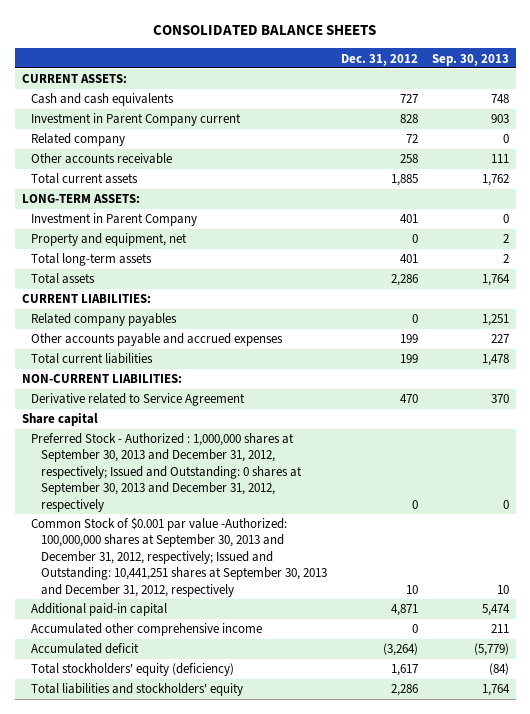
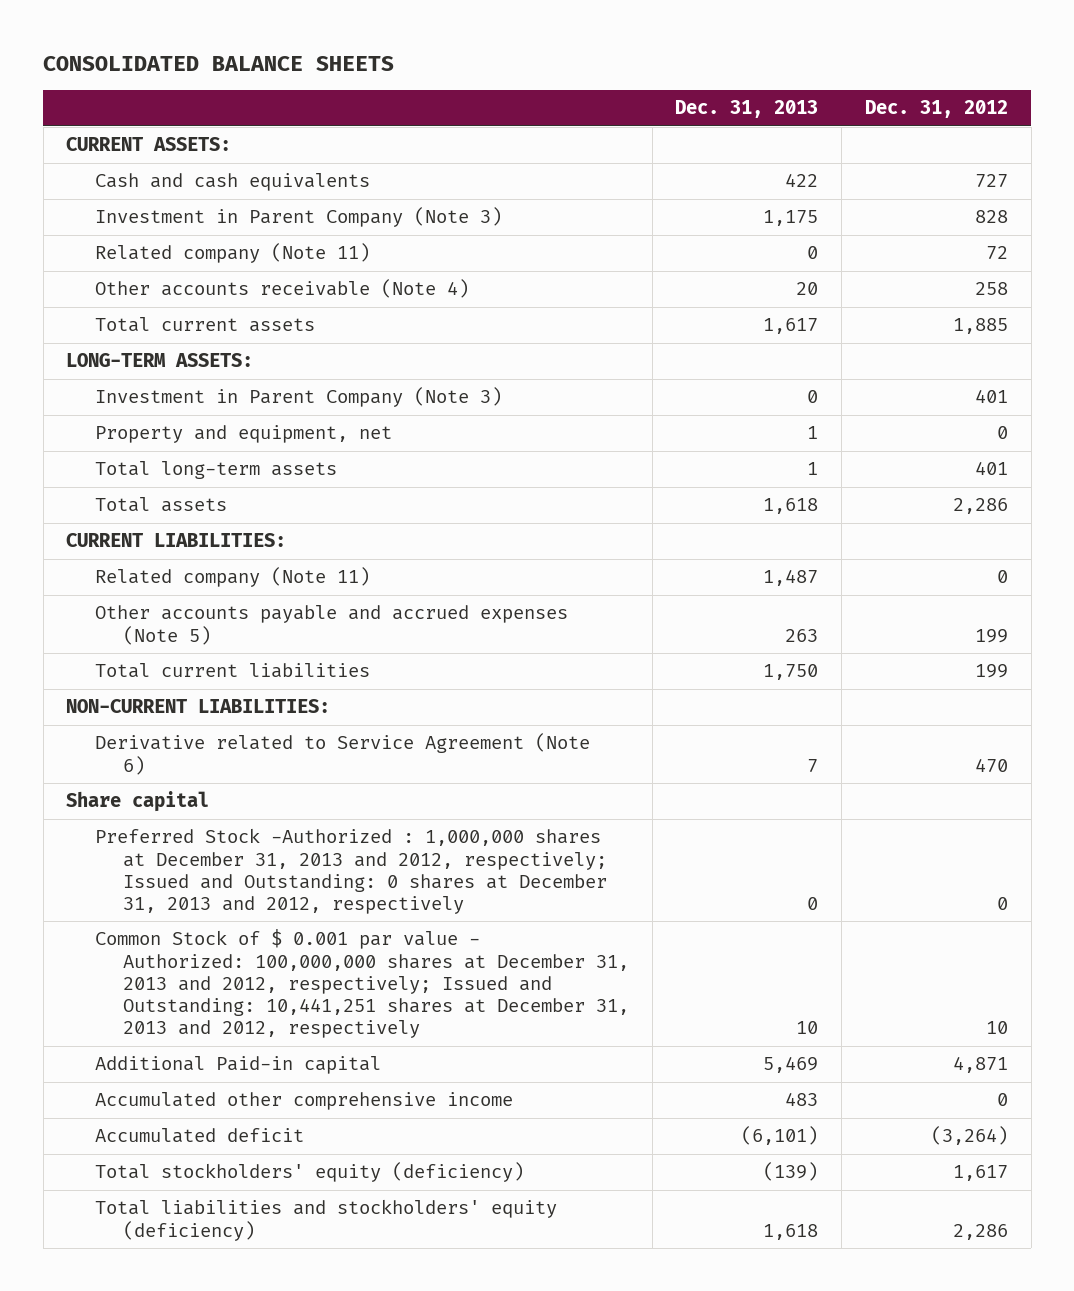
[431,53,509,66] Sep. 30, 2013 -> none
none -> [675,100,819,119] Dec. 31, 2013
[31,113,242,127] Investment in Parent Company current -> [94,207,502,228] Investment in Parent Company (Note 3)
[31,133,126,147] Related company -> [94,243,370,264] Related company (Note 11)
[31,153,173,165] Other accounts receivable -> [94,279,469,299] Other accounts receivable (Note 4)
[31,213,198,227] Investment in Parent Company -> [94,387,502,408] Investment in Parent Company (Note 3)
[31,313,178,327] Related company payables -> none
none -> [94,567,370,588] Related company (Note 11)
[31,333,284,347] Other accounts payable and accrued expenses -> [94,605,568,645] Other accounts payable and accrued expenses (Note 5)
[31,393,246,407] Derivative related to Service Agreement -> [94,733,590,775] Derivative related to Service Agreement (Note 6)
[31,433,303,512] Preferred Stock - Authorized : 1,000,000 shares at September 30, 2013 and December 31, 2012, respectively; Issued and Outstanding: 0 shares at September 30, 2013 and December 31, 2012, respectively -> [94,828,607,914] Preferred Stock -Authorized : 1,000,000 shares at December 31, 2013 and 2012, respectively; Issued and Outstanding: 0 shares at December 31, 2013 and 2012, respectively
[31,517,328,597] Common Stock of $0.001 par value -Authorized: 100,000,000 shares at September 30, 2013 and December 31, 2012, respectively; Issued and Outstanding: 10,441,251 shares at September 30, 2013 and December 31, 2012, respectively -> [94,929,629,1038] Common Stock of $ 0.001 par value - Authorized: 100,000,000 shares at December 31, 2013 and 2012, respectively; Issued and Outstanding: 10,441,251 shares at December 31, 2013 and 2012, respectively
[31,603,168,617] Additional paid-in capital -> [94,1056,381,1075] Additional Paid-in capital
[31,683,244,697] Total liabilities and stockholders' equity -> [94,1199,557,1241] Total liabilities and stockholders' equity (deficiency)

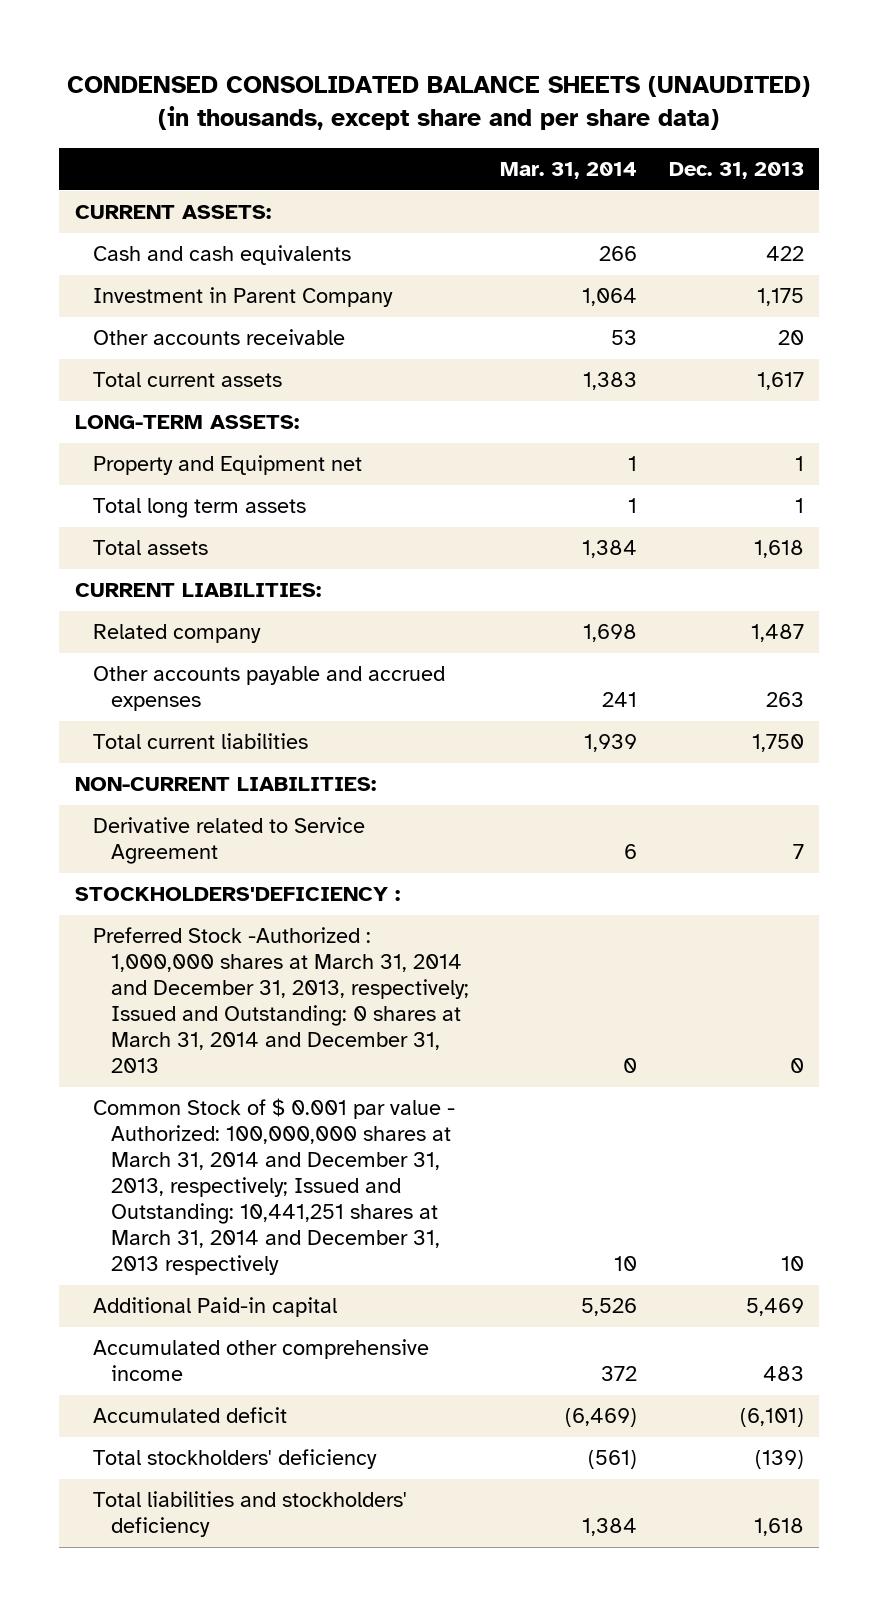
[43,56,395,72] CONSOLIDATED BALANCE SHEETS -> [67,75,811,131] CONDENSED CONSOLIDATED BALANCE SHEETS (UNAUDITED) (in thousands, except share and per share data)
[865,100,1009,119] Dec. 31, 2012 -> none
none -> [500,162,638,180] Mar. 31, 2014
[94,243,370,264] Related company (Note 11) -> none
[94,207,502,228] Investment in Parent Company (Note 3) -> [92,287,393,308] Investment in Parent Company
[94,279,469,299] Other accounts receivable (Note 4) -> [92,329,345,346] Other accounts receivable
[94,387,502,408] Investment in Parent Company (Note 3) -> none
[94,425,392,444] Property and equipment, net -> [92,455,362,476] Property and Equipment net
[94,461,337,480] Total long-term assets -> [92,498,306,519] Total long term assets
[94,567,370,588] Related company (Note 11) -> [92,624,261,644] Related company
[94,605,568,645] Other accounts payable and accrued expenses (Note 5) -> [92,666,445,712] Other accounts payable and accrued expenses
[94,733,590,775] Derivative related to Service Agreement (Note 6) -> [92,817,365,865] Derivative related to Service Agreement
[66,791,210,813] Share capital -> [74,887,400,902] STOCKHOLDERS'DEFICIENCY :
[94,828,607,914] Preferred Stock -Authorized : 1,000,000 shares at December 31, 2013 and 2012, respectively; Issued and Outstanding: 0 shares at December 31, 2013 and 2012, respectively -> [92,927,470,1074] Preferred Stock -Authorized : 1,000,000 shares at March 31, 2014 and December 31, 2013, respectively; Issued and Outstanding: 0 shares at March 31, 2014 and December 31, 2013
[94,929,629,1038] Common Stock of $ 0.001 par value - Authorized: 100,000,000 shares at December 31, 2013 and 2012, respectively; Issued and Outstanding: 10,441,251 shares at December 31, 2013 and 2012, respectively -> [92,1098,455,1276] Common Stock of $ 0.001 par value - Authorized: 100,000,000 shares at March 31, 2014 and December 31, 2013, respectively; Issued and Outstanding: 10,441,251 shares at March 31, 2014 and December 31, 2013 respectively
[94,1162,524,1183] Total stockholders' equity (deficiency) -> [92,1449,377,1470] Total stockholders' deficiency
[94,1199,557,1241] Total liabilities and stockholders' equity (deficiency) -> [92,1491,407,1538] Total liabilities and stockholders' deficiency

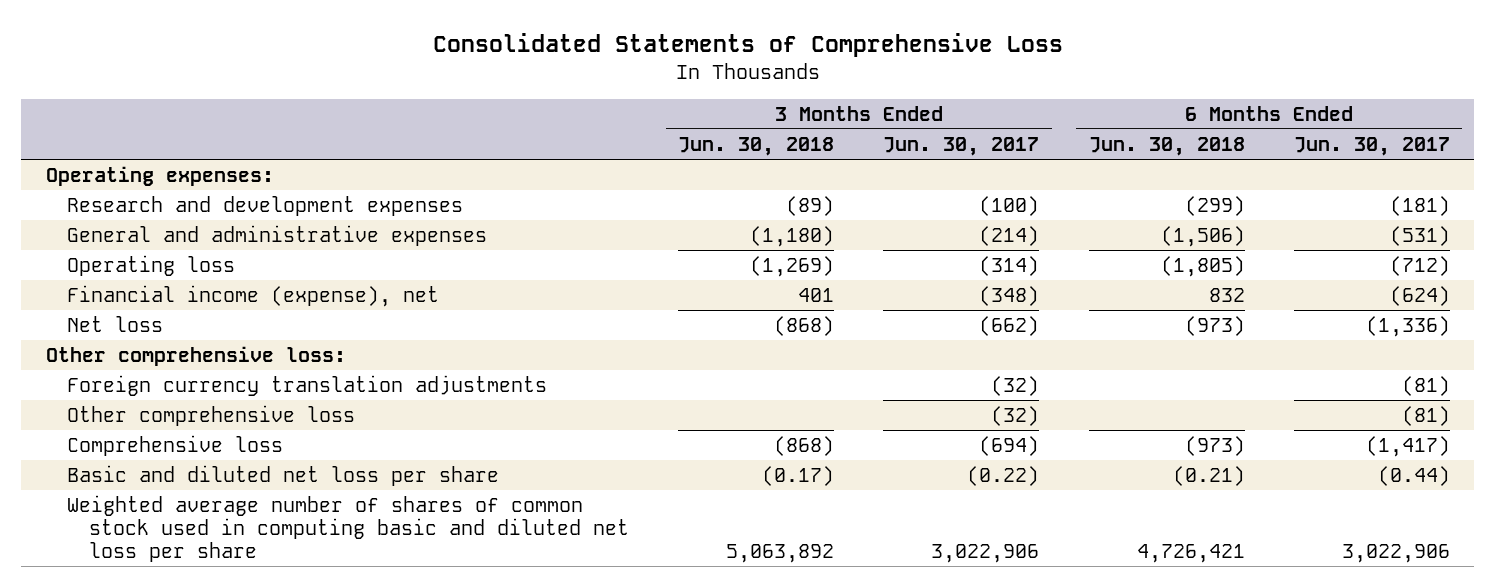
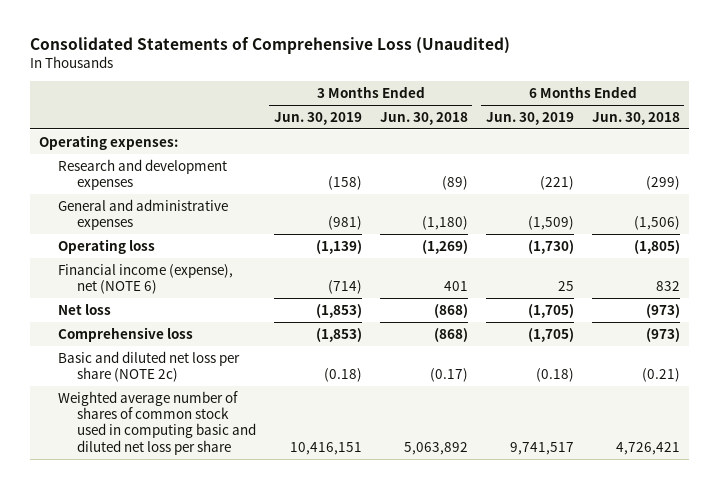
[432,33,1063,58] Consolidated Statements of Comprehensive Loss -> [29,37,510,55] Consolidated Statements of Comprehensive Loss (Unaudited)
[883,136,1040,156] Jun. 30, 2017 -> none
[1293,136,1450,156] Jun. 30, 2017 -> none
none -> [273,111,362,125] Jun. 30, 2019
none -> [485,111,574,125] Jun. 30, 2019
[67,285,440,308] Financial income (expense), net -> [57,263,233,295] Financial income (expense), net (NOTE 6)
[45,346,346,367] Other comprehensive loss: -> none
[67,375,548,397] Foreign currency translation adjustments -> none
[67,405,356,427] Other comprehensive loss -> none
[67,465,500,487] Basic and diluted net loss per share -> [57,350,240,383] Basic and diluted net loss per share (NOTE 2c)

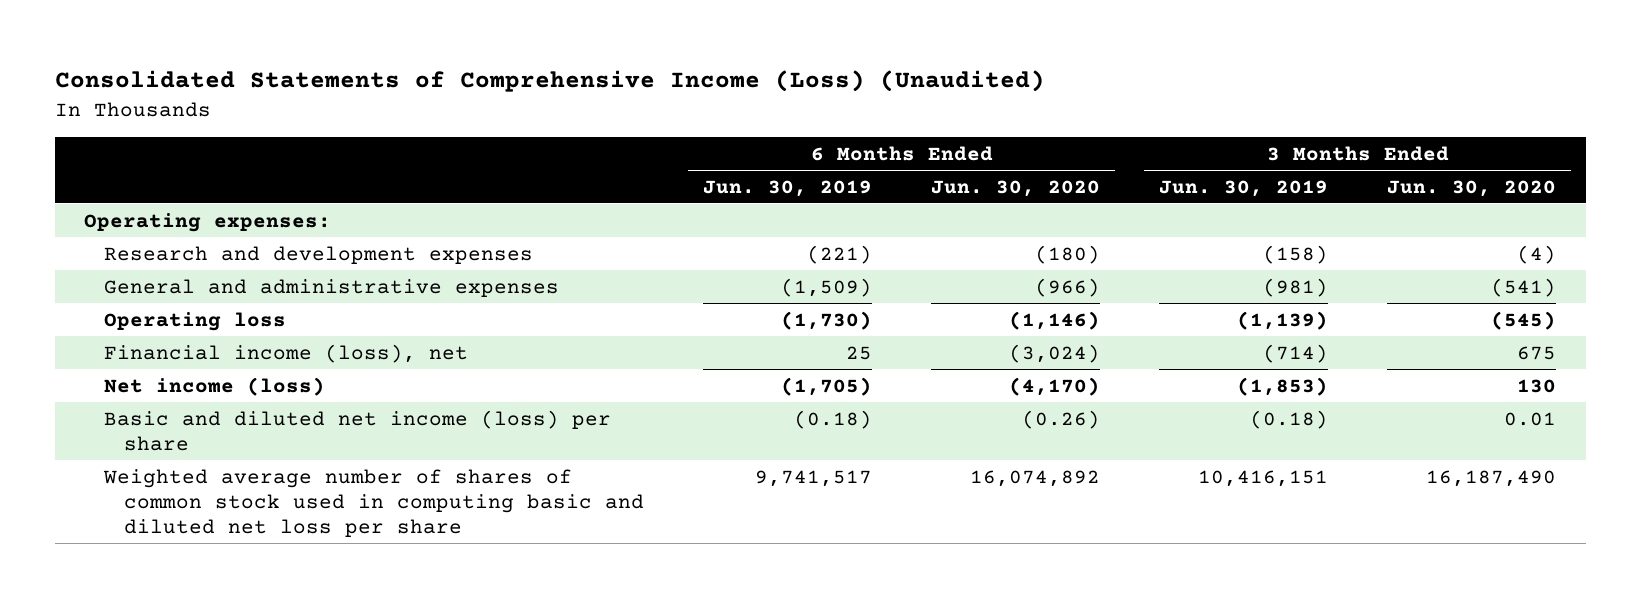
[29,37,510,55] Consolidated Statements of Comprehensive Loss (Unaudited) -> [54,70,1045,93] Consolidated Statements of Comprehensive Income (Loss) (Unaudited)
[379,111,468,125] Jun. 30, 2018 -> none
[591,111,680,125] Jun. 30, 2018 -> none
none -> [931,179,1101,197] Jun. 30, 2020
none -> [1387,179,1557,197] Jun. 30, 2020
[57,326,193,342] Comprehensive loss -> none
[57,263,233,295] Financial income (expense), net (NOTE 6) -> [104,343,469,363] Financial income (loss), net
[57,303,111,315] Net loss -> [104,376,326,396] Net income (loss)
[57,350,240,383] Basic and diluted net loss per share (NOTE 2c) -> [104,409,612,451] Basic and diluted net income (loss) per share

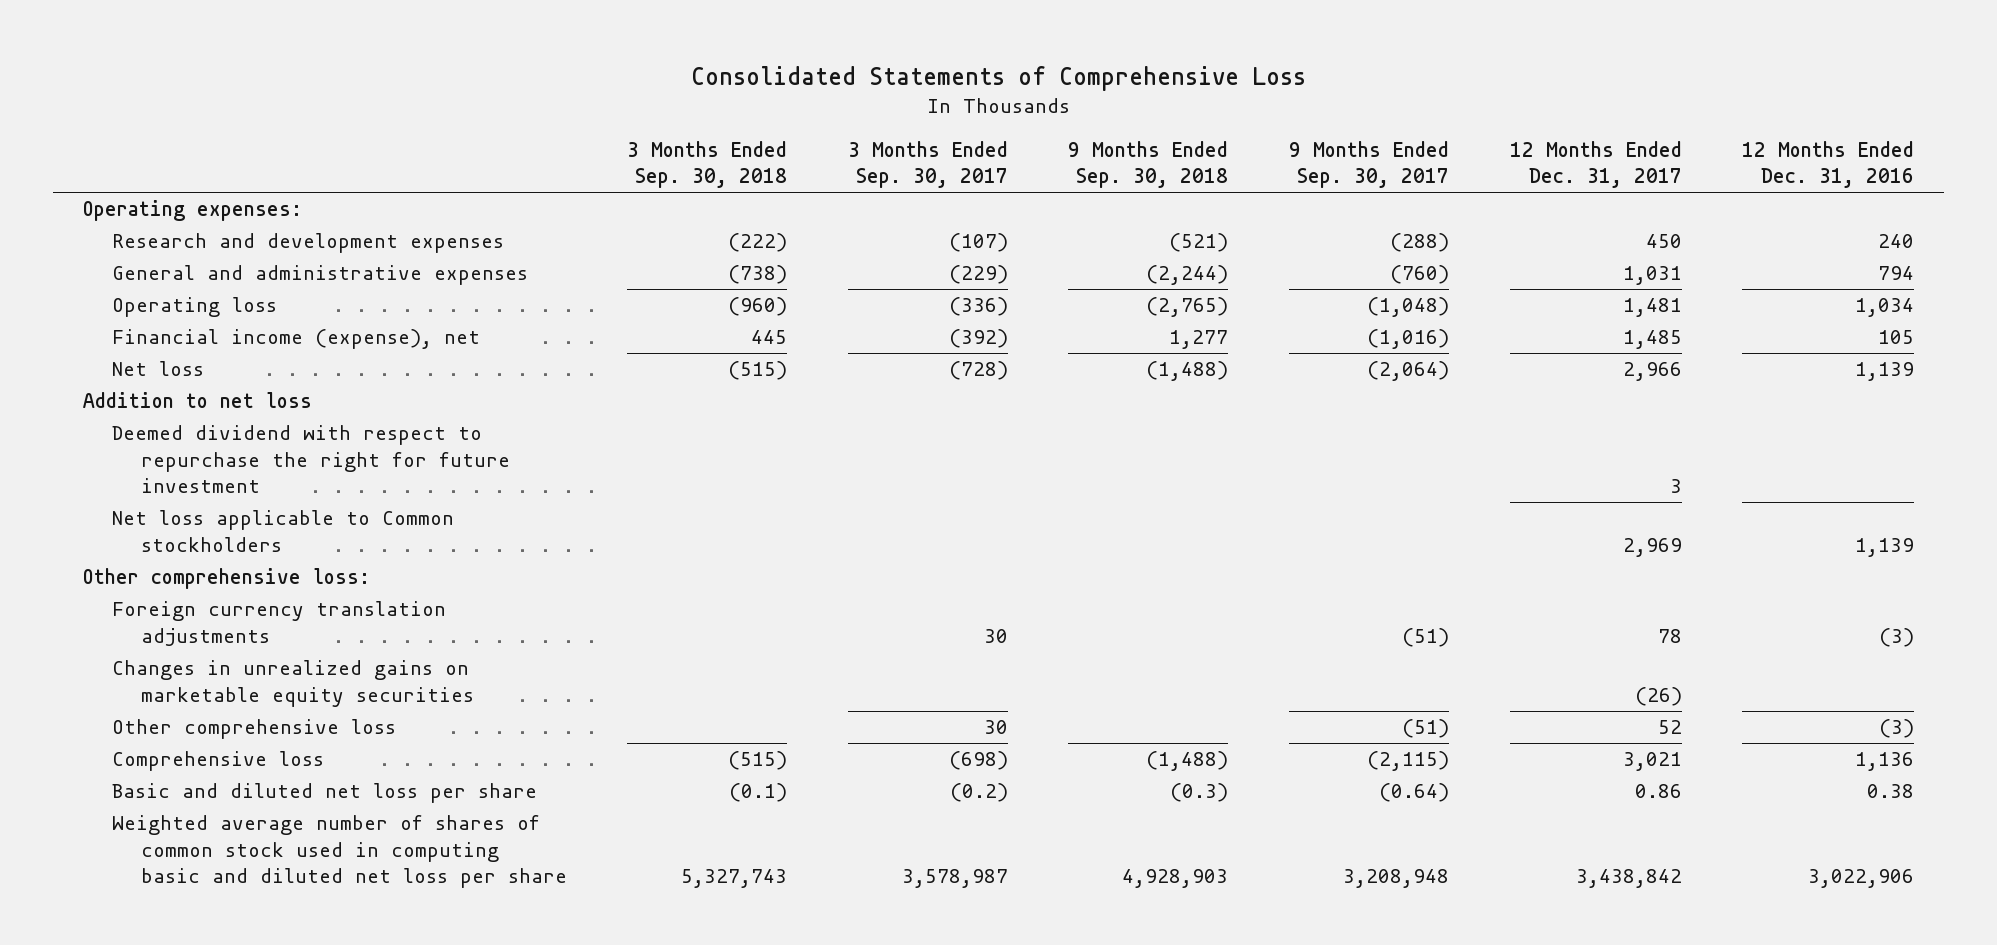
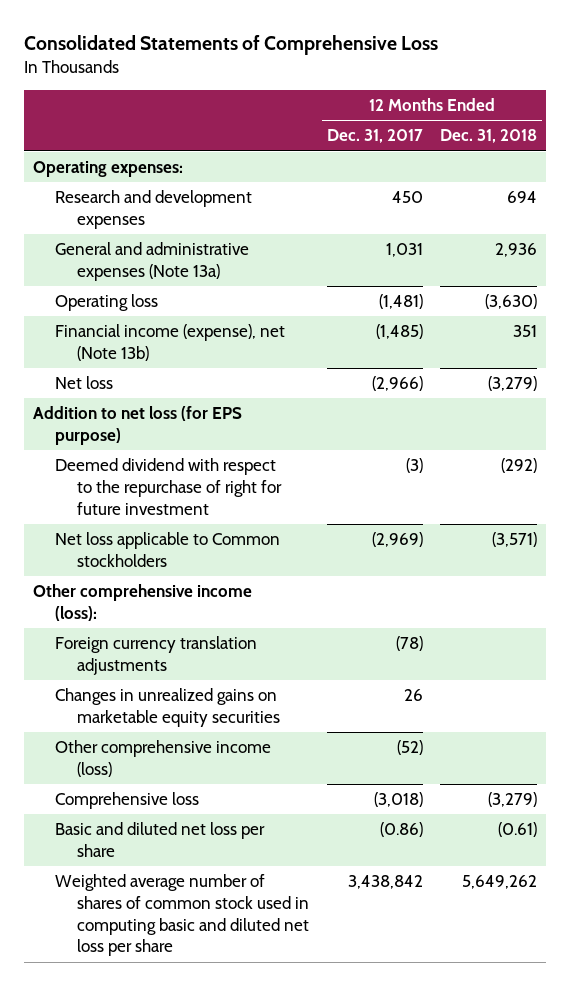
[627,141,788,189] 3 Months Ended Sep. 30, 2018 -> none
[847,141,1008,189] 3 Months Ended Sep. 30, 2017 -> none
[1068,141,1229,189] 9 Months Ended Sep. 30, 2018 -> none
[1288,141,1449,189] 9 Months Ended Sep. 30, 2017 -> none
[1742,141,1915,189] 12 Months Ended Dec. 31, 2016 -> none
none -> [440,129,538,144] Dec. 31, 2018
[112,265,529,286] General and administrative expenses -> [55,242,250,281] General and administrative expenses (Note 13a)
[1622,298,1682,318] 1,481 -> [378,294,423,310] (1,481)
[112,329,481,350] Financial income (expense), net -> [55,324,286,361] Financial income (expense), net (Note 13b)
[1622,330,1682,350] 1,485 -> [375,324,423,340] (1,485)
[1622,362,1682,382] 2,966 -> [371,376,423,392] (2,966)
[83,392,313,409] Addition to net loss -> [32,406,242,445] Addition to net loss (for EPS purpose)
[112,425,510,493] Deemed dividend with respect to repurchase the right for future investment -> [55,458,283,515] Deemed dividend with respect to the repurchase of right for future investment
[1669,478,1682,493] 3 -> [405,458,423,474] (3)
[1622,537,1682,557] 2,969 -> [371,532,423,548] (2,969)
[83,568,371,590] Other comprehensive loss: -> [32,584,252,621] Other comprehensive income (loss):
[1657,628,1682,643] 78 -> [395,636,423,652] (78)
[1634,686,1682,706] (26) -> [403,689,423,702] 26
[112,719,397,740] Other comprehensive loss -> [55,740,272,777] Other comprehensive income (loss)
[1657,720,1682,735] 52 -> [396,740,423,756] (52)
[1622,752,1682,772] 3,021 -> [373,792,423,808] (3,018)
[1634,784,1682,799] 0.86 -> [379,822,423,838] (0.86)

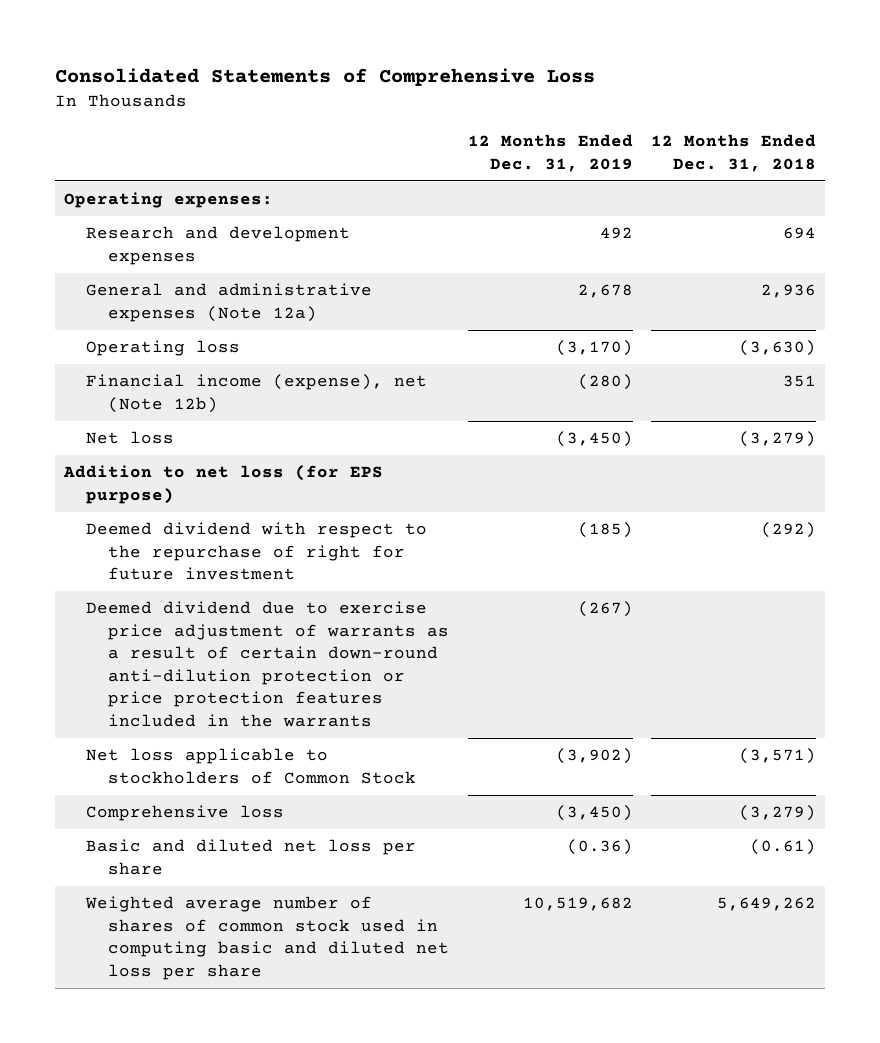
[326,129,423,144] Dec. 31, 2017 -> none
none -> [467,134,633,172] 12 Months Ended Dec. 31, 2019
[55,242,250,281] General and administrative expenses (Note 13a) -> [86,283,373,322] General and administrative expenses (Note 12a)
[55,324,286,361] Financial income (expense), net (Note 13b) -> [86,374,428,413] Financial income (expense), net (Note 12b)
[32,584,252,621] Other comprehensive income (loss): -> none
[55,636,258,675] Foreign currency translation adjustments -> none
[55,688,281,727] Changes in unrealized gains on marketable equity securities -> none
[55,740,272,777] Other comprehensive income (loss) -> none
none -> [86,601,450,727] Deemed dividend due to exercise price adjustment of warrants as a result of certain down-round anti-dilution protection or price protection features included in the warrants
[55,532,281,567] Net loss applicable to Common stockholders -> [86,748,417,784] Net loss applicable to stockholders of Common Stock

